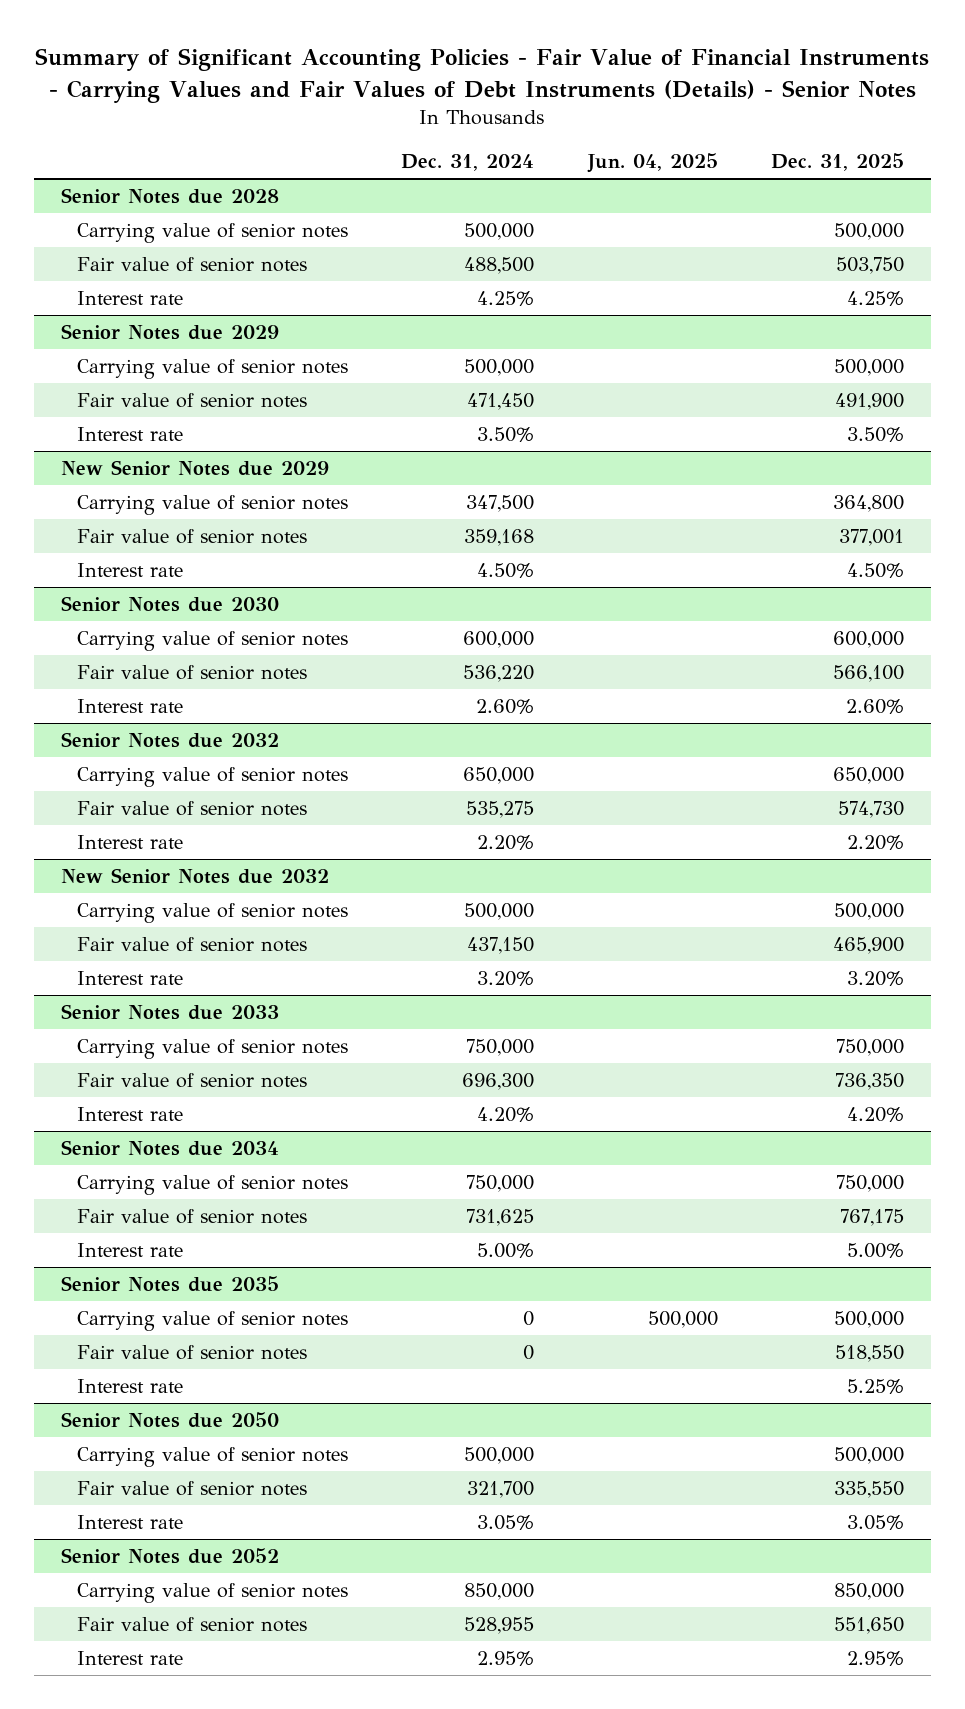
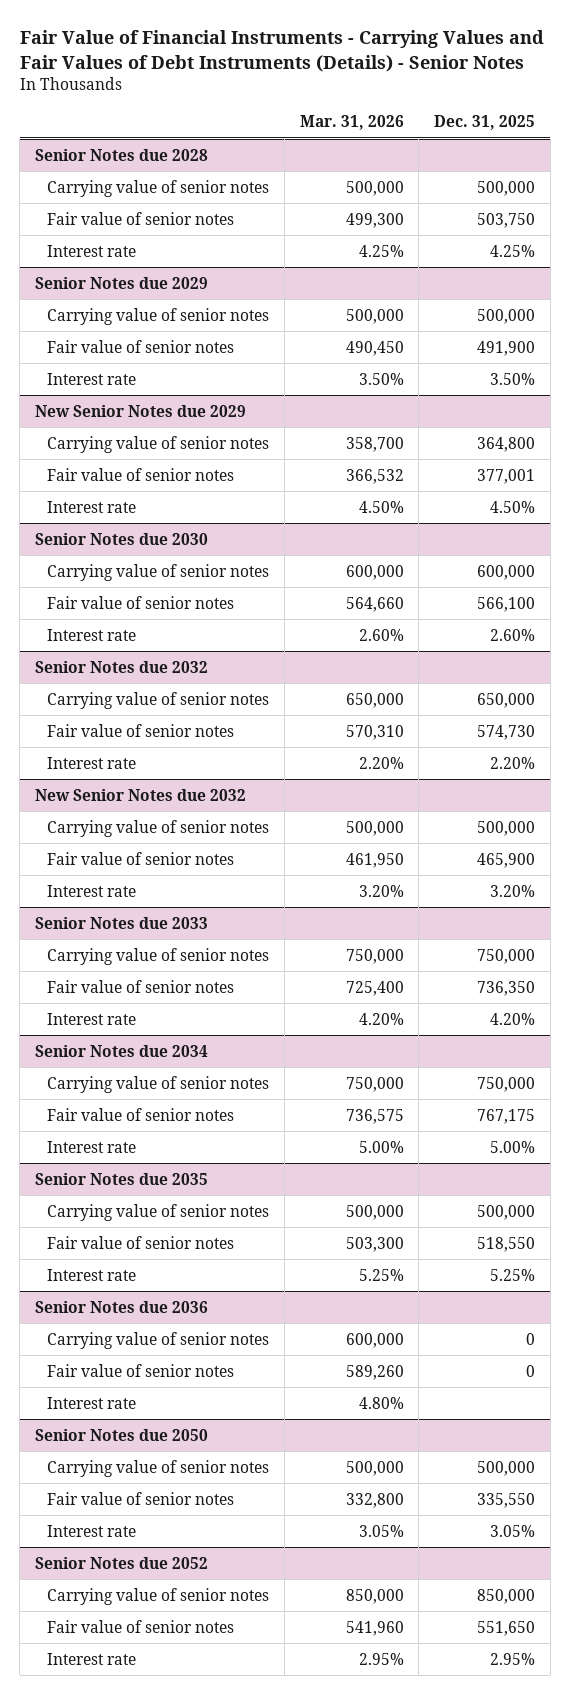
[35,48,930,103] Summary of Significant Accounting Policies - Fair Value of Financial Instruments - Carrying Values and Fair Values of Debt Instruments (Details) - Senior Notes -> [19,30,544,72] Fair Value of Financial Instruments - Carrying Values and Fair Values of Debt Instruments (Details) - Senior Notes
[401,154,535,172] Dec. 31, 2024 -> none
[586,153,718,174] Jun. 04, 2025 -> none
none -> [299,115,404,131] Mar. 31, 2026
none -> [35,1300,209,1313] Senior Notes due 2036
none -> [46,1331,269,1349] Carrying value of senior notes
none -> [46,1363,234,1377] Fair value of senior notes
none -> [46,1396,136,1409] Interest rate

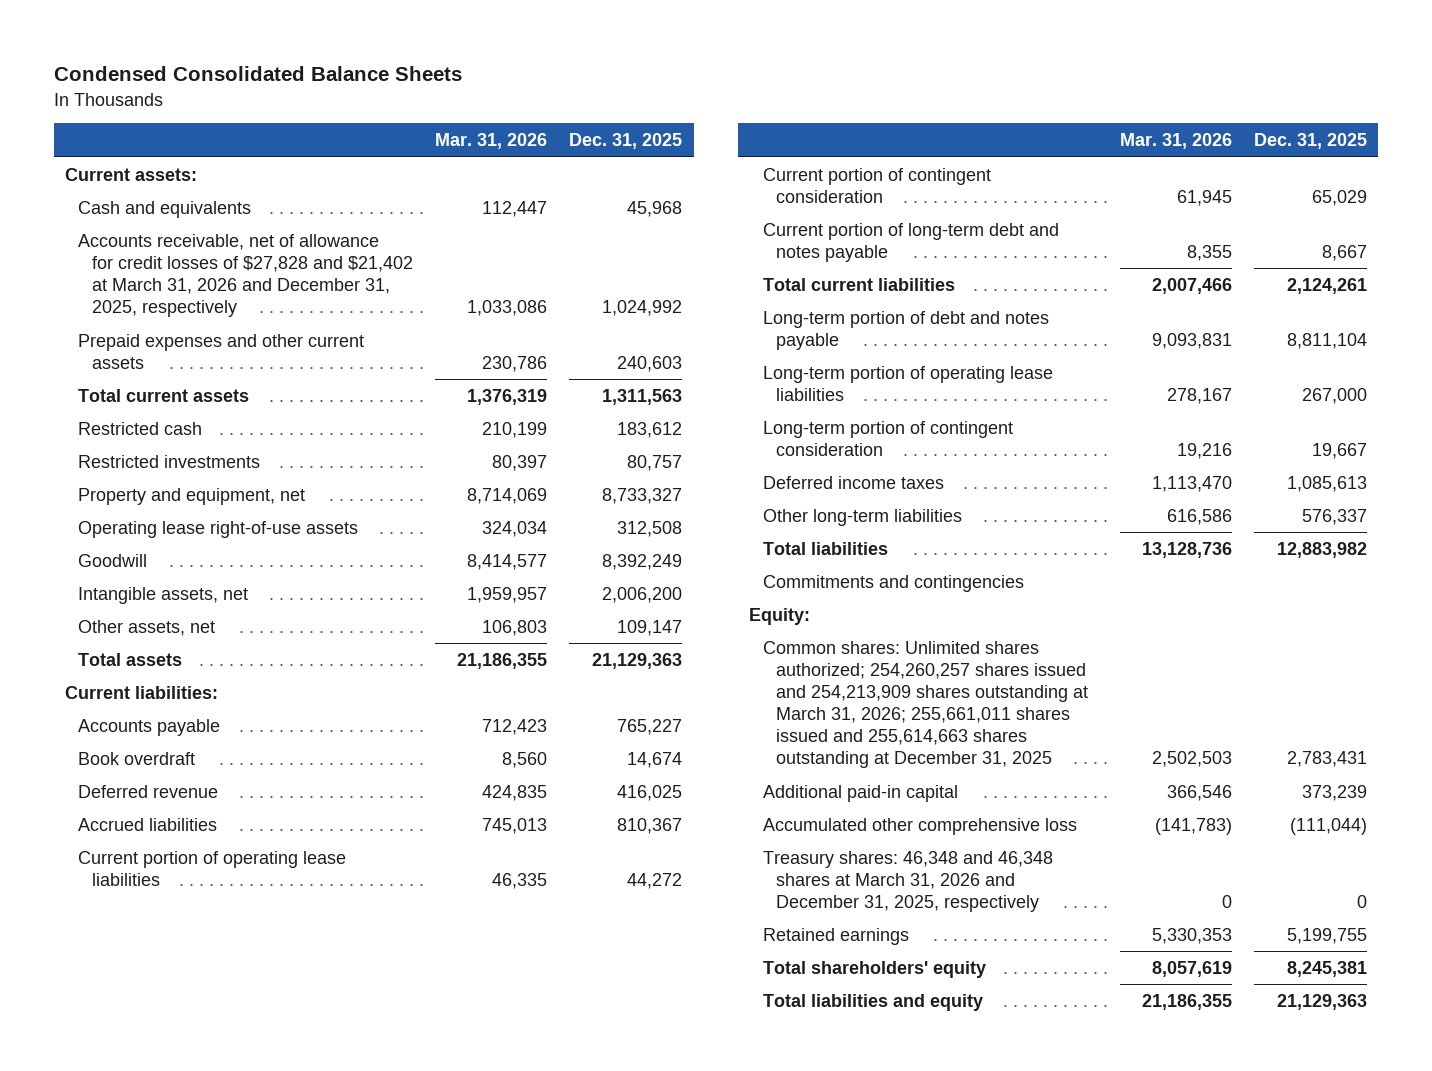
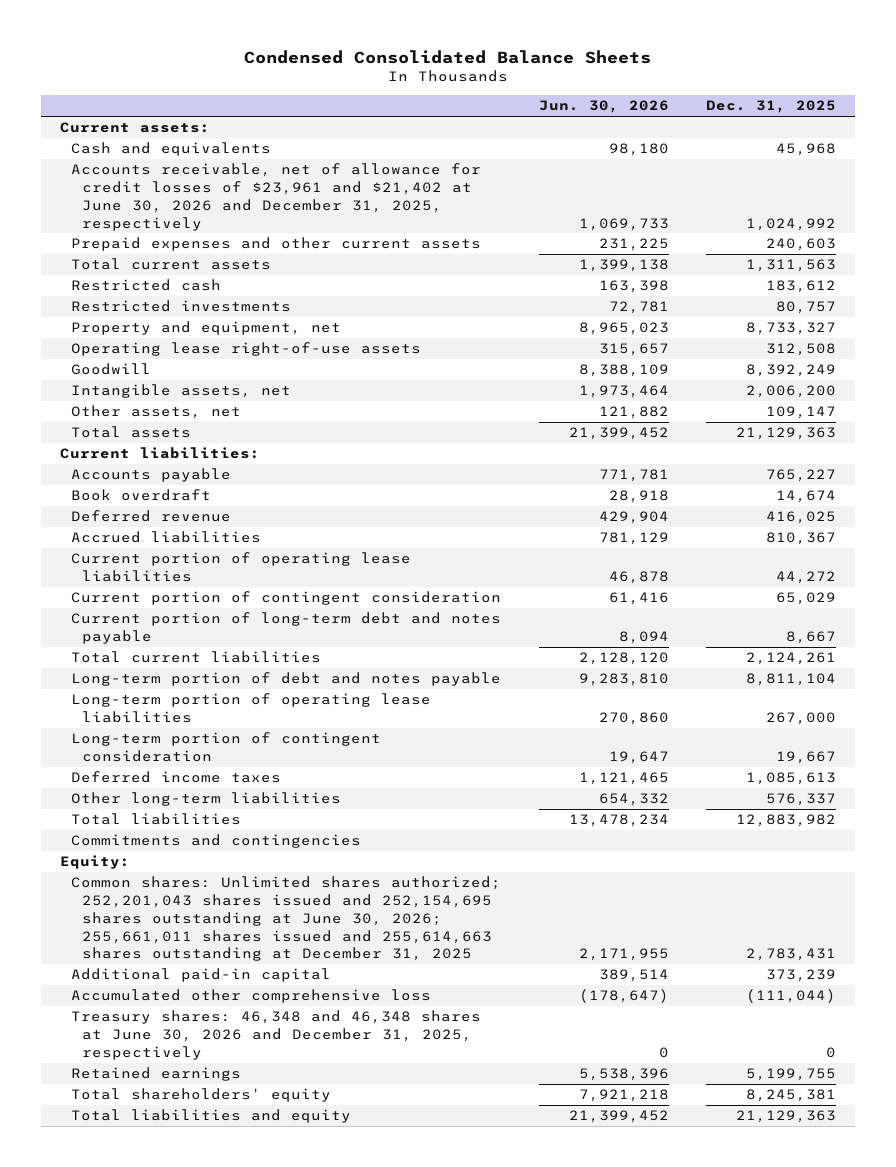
[435,133,548,150] Mar. 31, 2026 -> none
none -> [538,100,669,114] Jun. 30, 2026
[78,233,414,318] Accounts receivable, net of allowance for credit losses of $27,828 and $21,402 at March 31, 2026 and December 31, 2025, respectively -> [70,163,481,231] Accounts receivable, net of allowance for credit losses of $23,961 and $21,402 at June 30, 2026 and December 31, 2025, respectively
[762,640,1089,769] Common shares: Unlimited shares authorized; 254,260,257 shares issued and 254,213,909 shares outstanding at March 31, 2026; 255,661,011 shares issued and 255,614,663 shares outstanding at December 31, 2025 -> [70,876,501,962] Common shares: Unlimited shares authorized; 252,201,043 shares issued and 252,154,695 shares outstanding at June 30, 2026; 255,661,011 shares issued and 255,614,663 shares outstanding at December 31, 2025
[762,850,1053,913] Treasury shares: 46,348 and 46,348 shares at March 31, 2026 and December 31, 2025, respectively -> [70,1010,481,1060] Treasury shares: 46,348 and 46,348 shares at June 30, 2026 and December 31, 2025, respectively

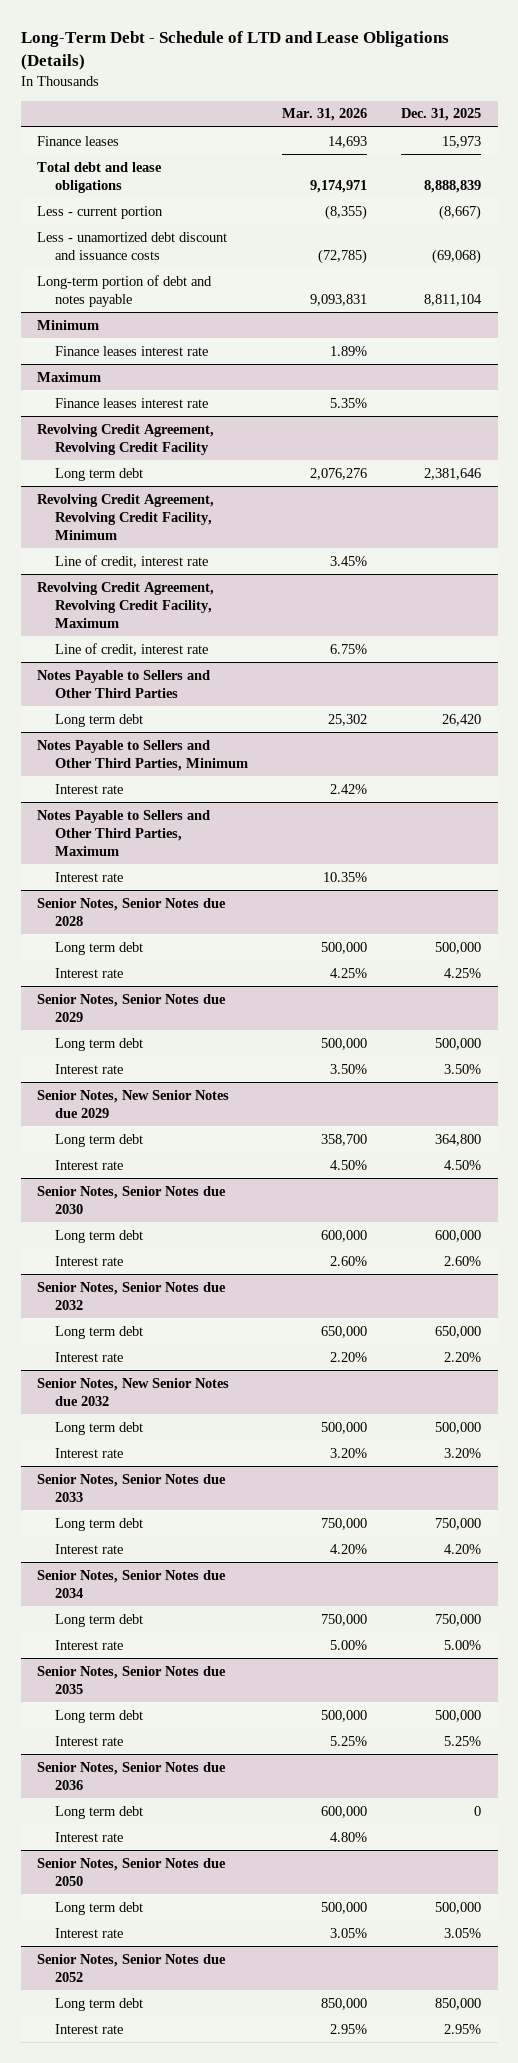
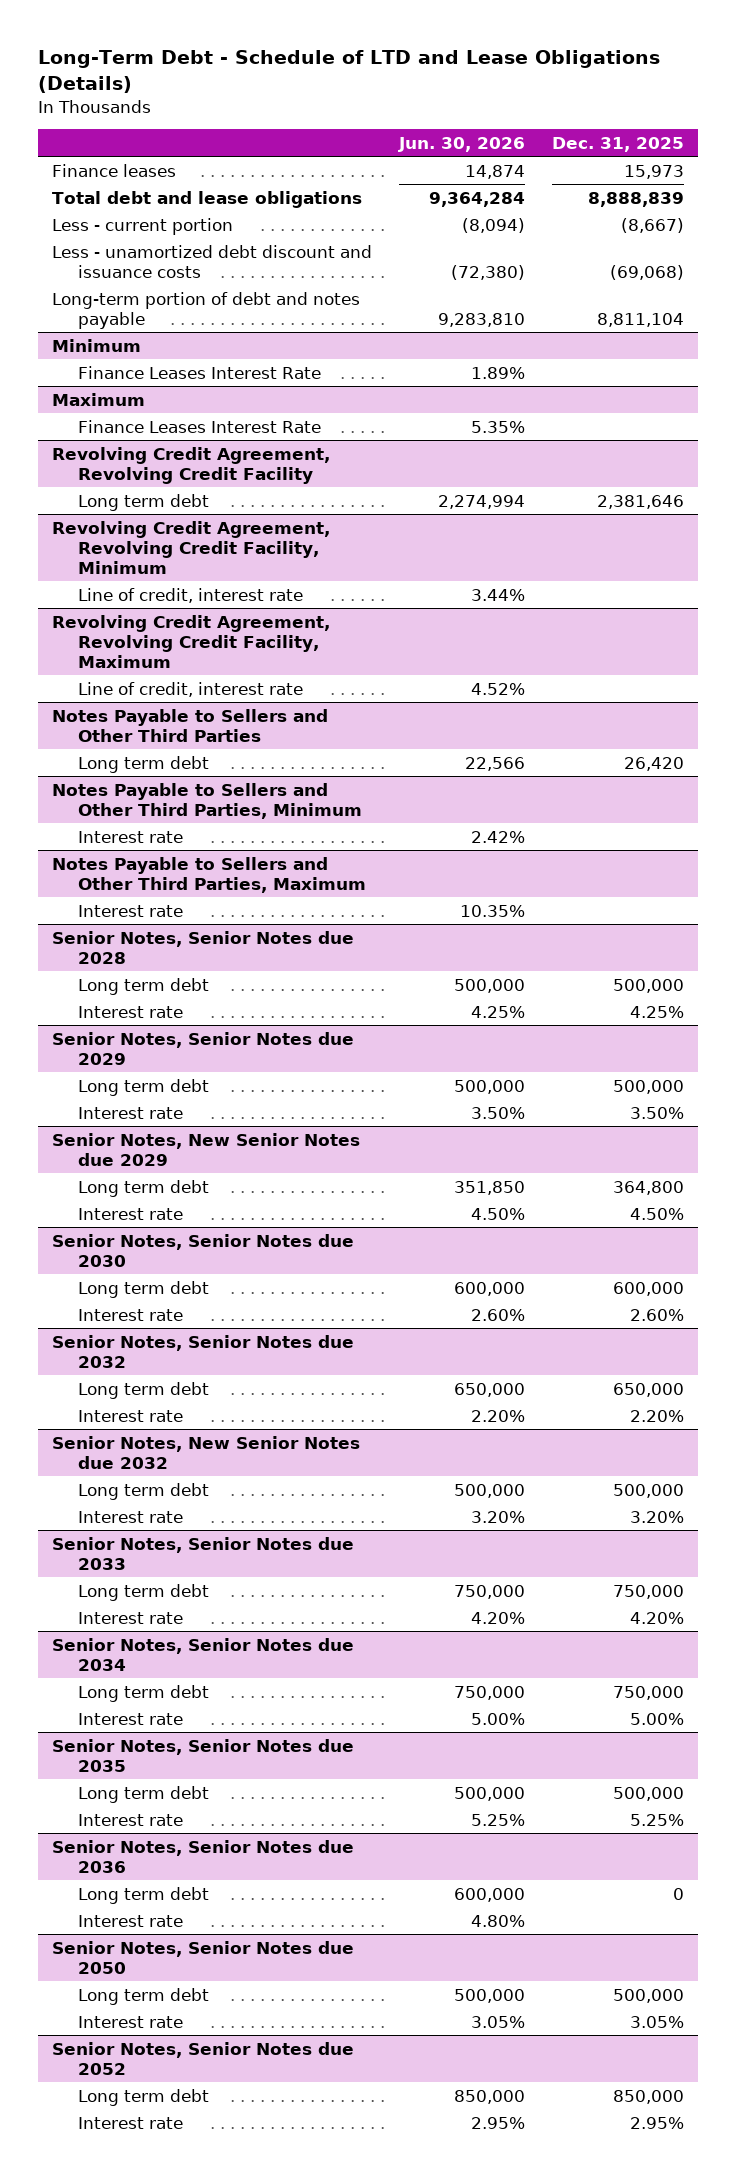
[282,108,368,122] Mar. 31, 2026 -> none
none -> [397,136,525,152] Jun. 30, 2026
[55,345,209,356] Finance leases interest rate -> [78,365,322,379] Finance Leases Interest Rate
[55,397,209,408] Finance leases interest rate -> [78,419,322,433] Finance Leases Interest Rate

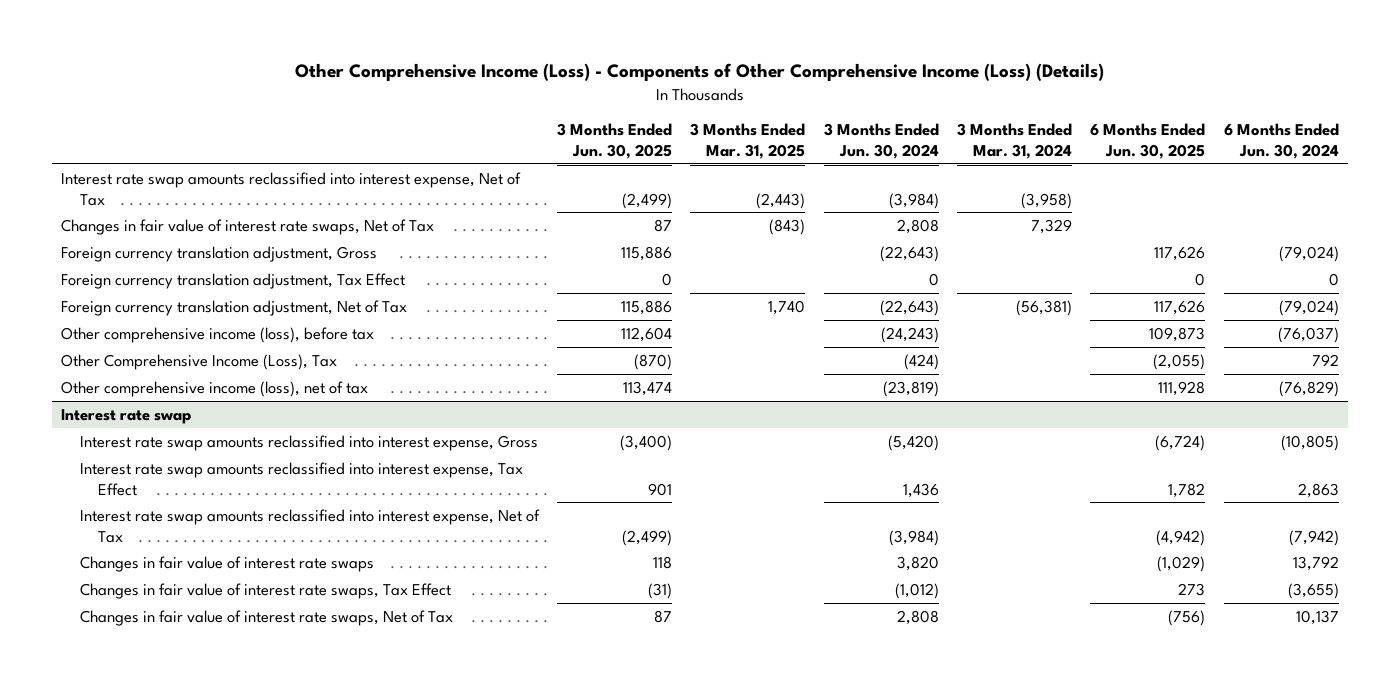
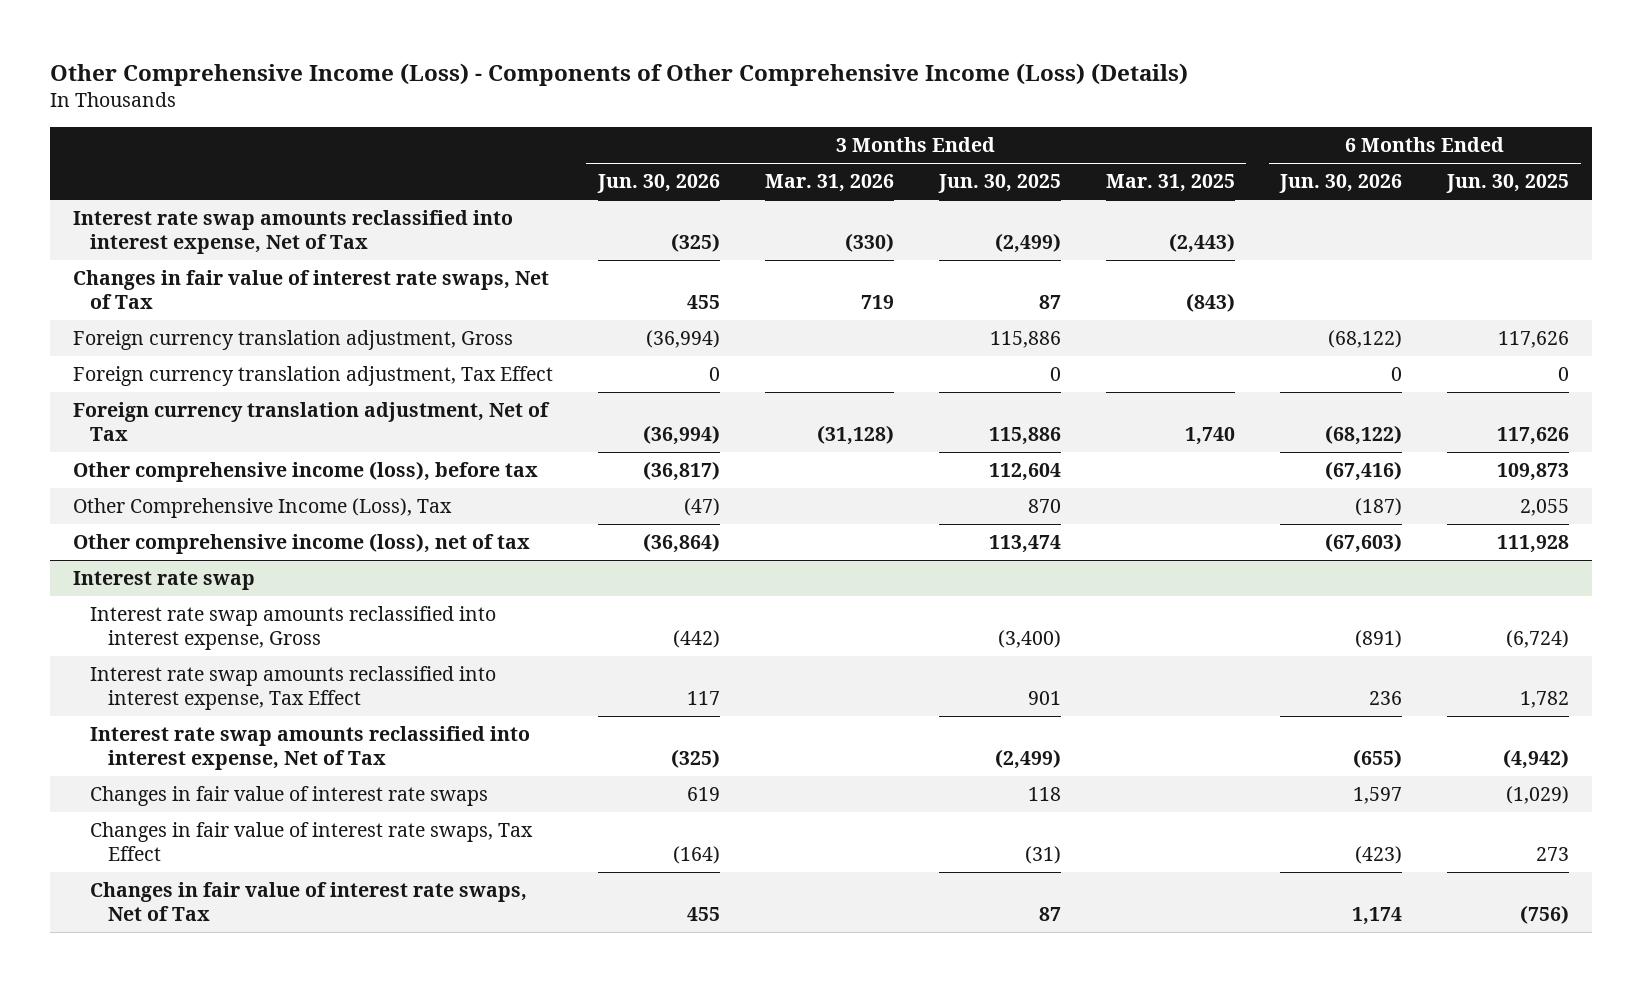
[823,123,939,160] 3 Months Ended Jun. 30, 2024 -> none
[956,123,1072,160] 3 Months Ended Mar. 31, 2024 -> none
[1223,123,1339,160] 6 Months Ended Jun. 30, 2024 -> none
none -> [596,174,720,194] Jun. 30, 2026
none -> [764,174,894,193] Mar. 31, 2026
none -> [1279,174,1403,194] Jun. 30, 2026
[633,353,672,370] (870) -> [1028,499,1062,514] 870
[1153,353,1206,370] (2,055) -> [1520,499,1570,517] 2,055

